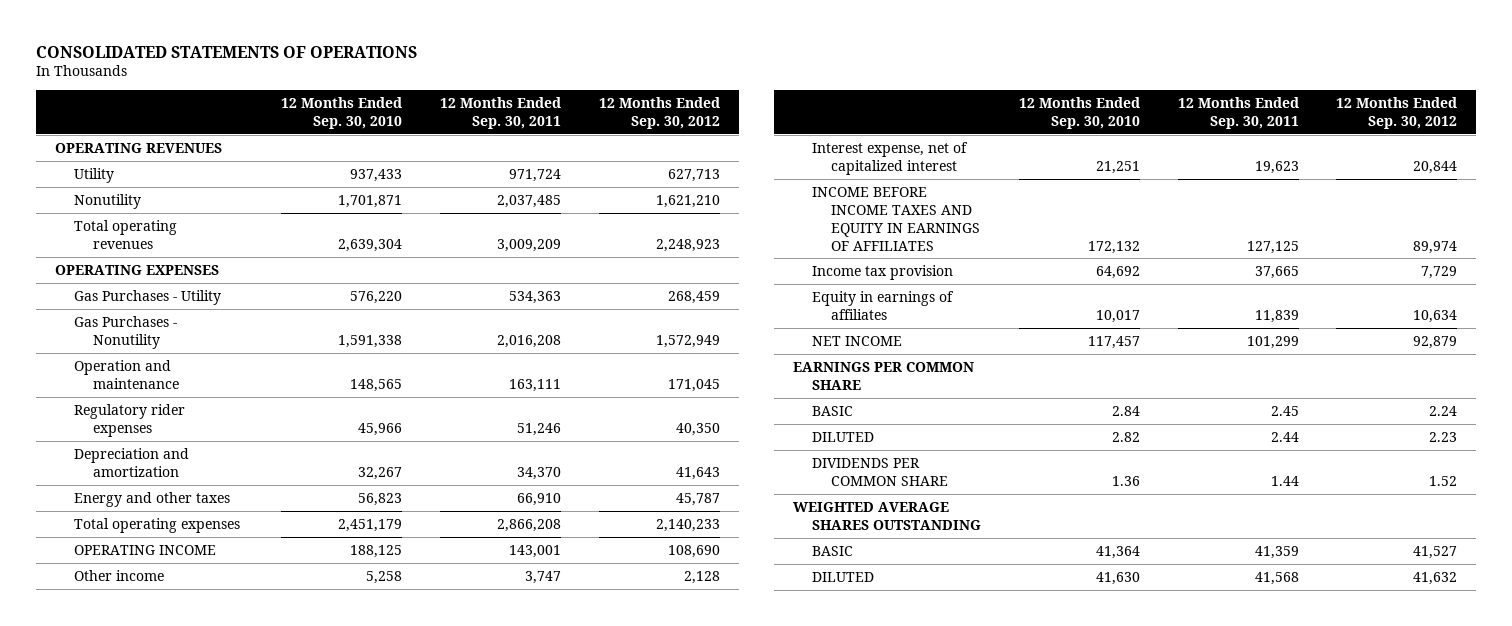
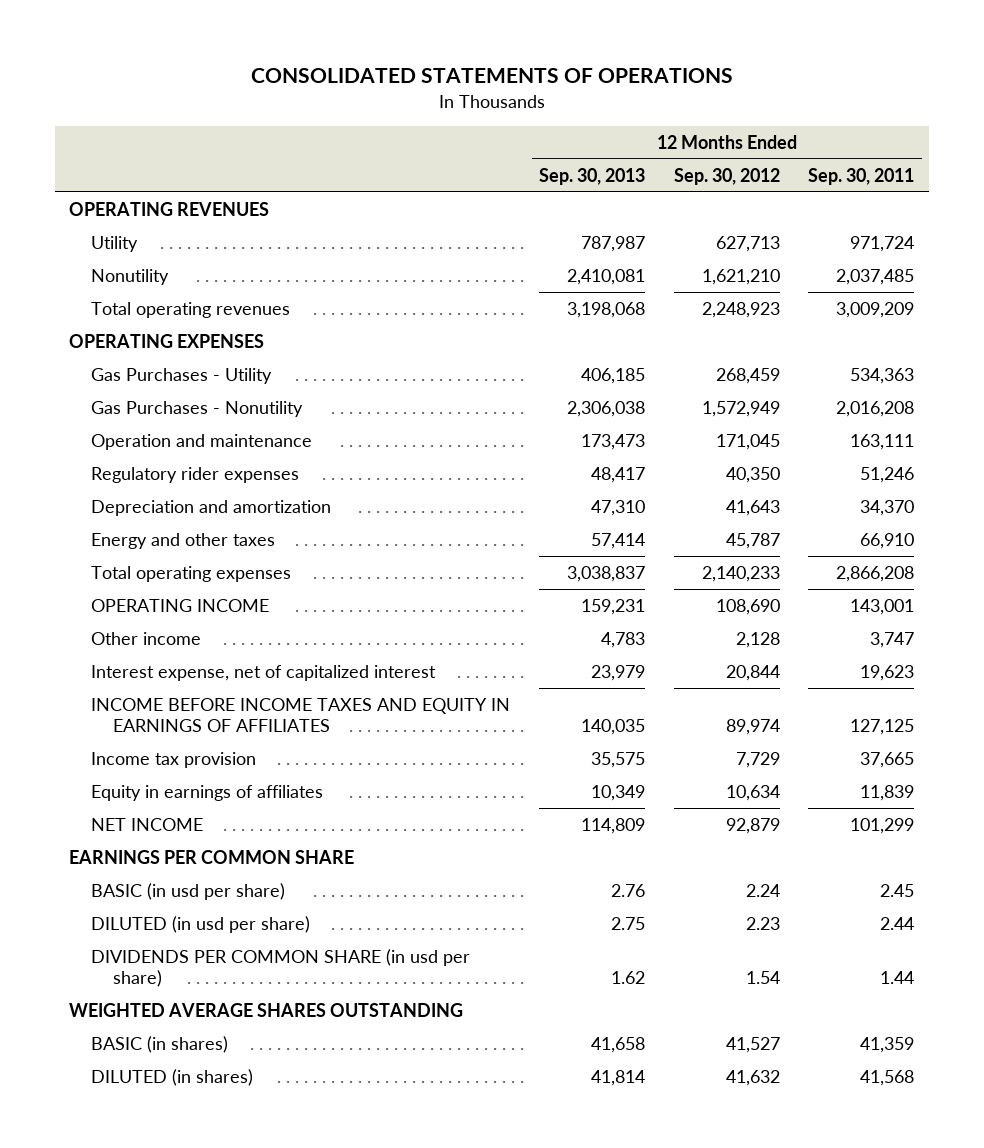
[280,97,402,129] 12 Months Ended Sep. 30, 2010 -> none
none -> [538,167,645,185] Sep. 30, 2013
[811,405,853,416] BASIC -> [90,883,285,901] BASIC (in usd per share)
[811,431,874,442] DILUTED -> [90,916,310,934] DILUTED (in usd per share)
[811,457,948,486] DIVIDENDS PER COMMON SHARE -> [90,949,470,988] DIVIDENDS PER COMMON SHARE (in usd per share)
[1429,475,1458,486] 1.52 -> [745,971,780,985] 1.54
[811,545,853,556] BASIC -> [90,1036,228,1054] BASIC (in shares)
[811,571,874,582] DILUTED -> [90,1069,253,1087] DILUTED (in shares)

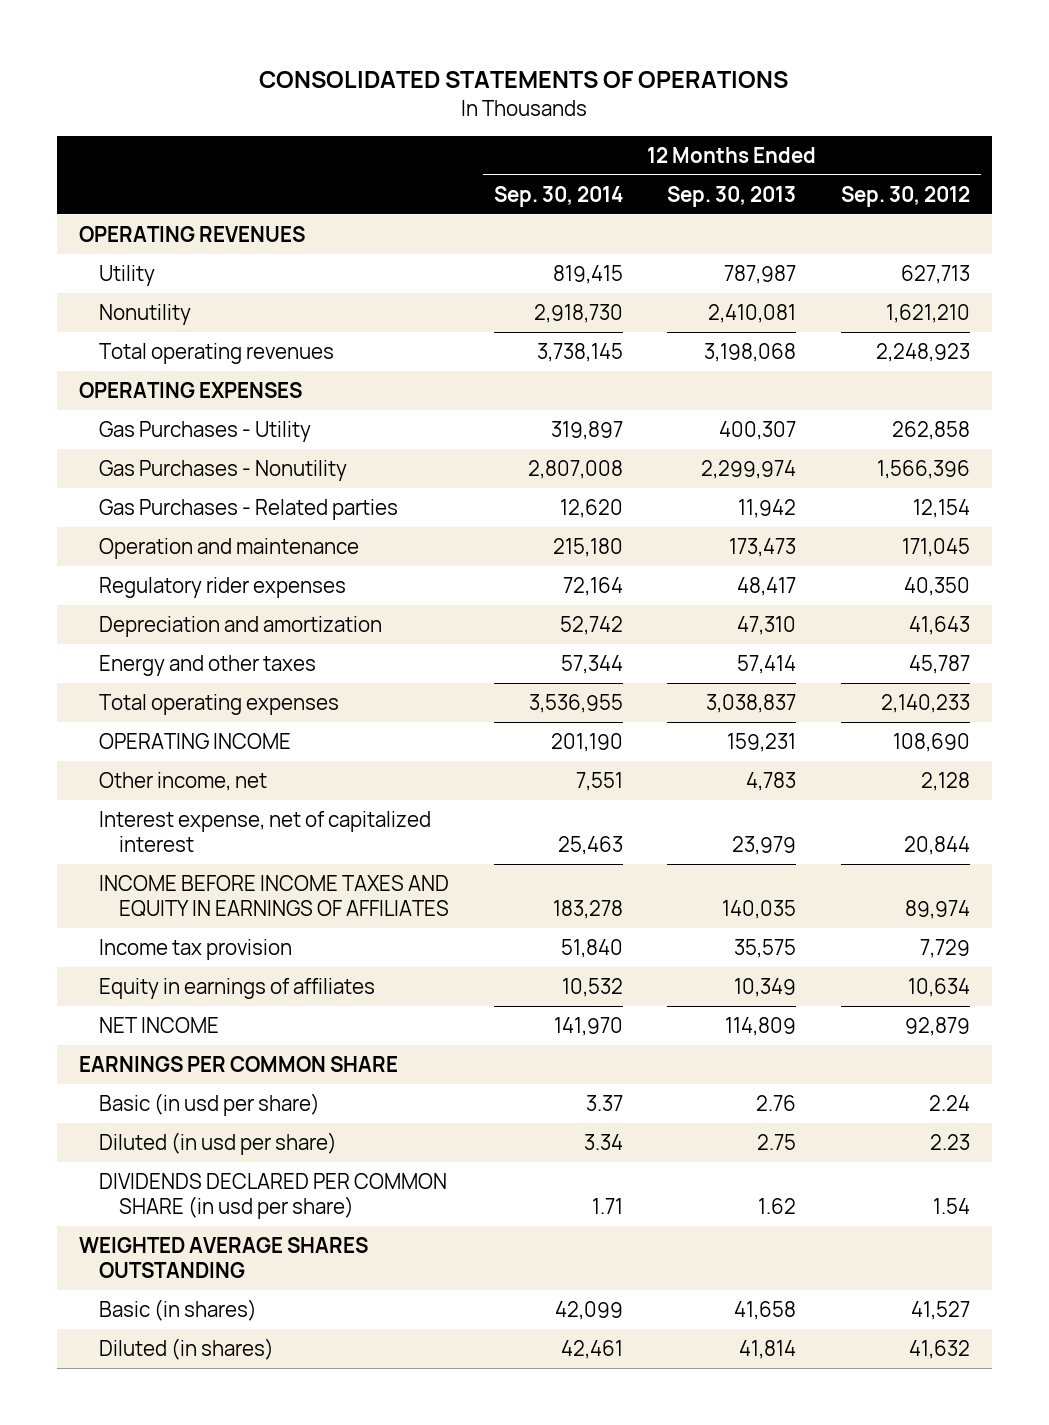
[808,167,915,185] Sep. 30, 2011 -> none
none -> [493,185,623,207] Sep. 30, 2014
[580,368,645,385] 406,185 -> [719,420,797,440] 400,307
[715,368,780,385] 268,459 -> [891,420,970,440] 262,858
[566,401,645,418] 2,306,038 -> [701,459,797,479] 2,299,974
[701,401,780,418] 1,572,949 -> [876,459,970,479] 1,566,396
none -> [99,498,399,520] Gas Purchases - Related parties
[90,632,201,646] Other income -> [99,771,268,791] Other income, net
[90,883,285,901] BASIC (in usd per share) -> [99,1092,321,1116] Basic (in usd per share)
[90,916,310,934] DILUTED (in usd per share) -> [99,1131,338,1155] Diluted (in usd per share)
[90,949,470,988] DIVIDENDS PER COMMON SHARE (in usd per share) -> [99,1172,448,1219] DIVIDENDS DECLARED PER COMMON SHARE (in usd per share)
[90,1036,228,1054] BASIC (in shares) -> [99,1298,258,1321] Basic (in shares)
[90,1069,253,1087] DILUTED (in shares) -> [99,1337,275,1360] Diluted (in shares)

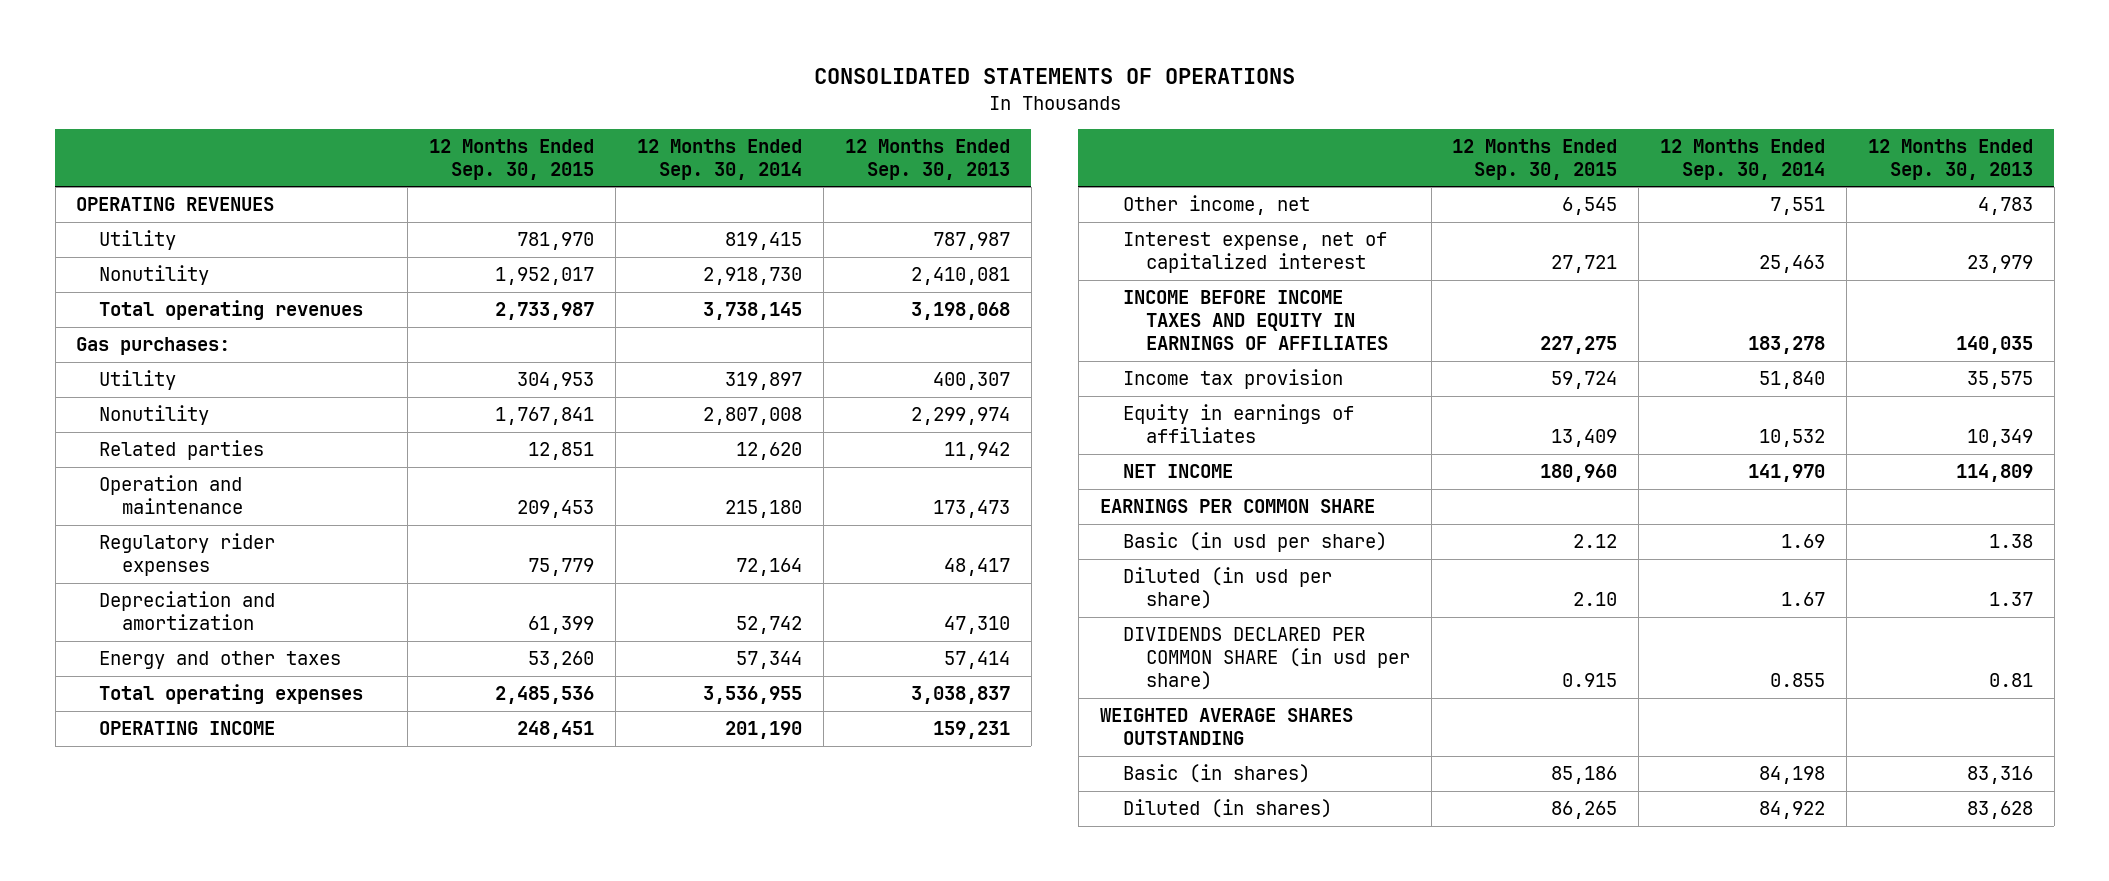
[840,185,970,207] Sep. 30, 2012 -> none
none -> [429,138,595,180] 12 Months Ended Sep. 30, 2015
[78,381,302,398] OPERATING EXPENSES -> none
none -> [76,337,231,356] Gas purchases:
[99,420,312,442] Gas Purchases - Utility -> [99,370,177,391] Utility
[99,459,348,481] Gas Purchases - Nonutility -> [99,405,210,426] Nonutility
[99,498,399,520] Gas Purchases - Related parties -> [99,440,265,461] Related parties
[585,1094,623,1111] 3.37 -> [1781,534,1826,549] 1.69
[756,1094,797,1111] 2.76 -> [1988,534,2033,549] 1.38
[583,1133,623,1150] 3.34 -> [1781,592,1826,607] 1.67
[757,1133,797,1150] 2.75 -> [1988,592,2033,607] 1.37
[591,1197,623,1214] 1.71 -> [1770,673,1826,688] 0.855
[758,1197,797,1214] 1.62 -> [1988,673,2033,688] 0.81
[554,1300,623,1320] 42,099 -> [1759,766,1826,785] 84,198
[734,1300,797,1320] 41,658 -> [1966,766,2033,785] 83,316
[560,1339,623,1359] 42,461 -> [1759,801,1826,820] 84,922
[739,1339,797,1359] 41,814 -> [1966,801,2033,820] 83,628

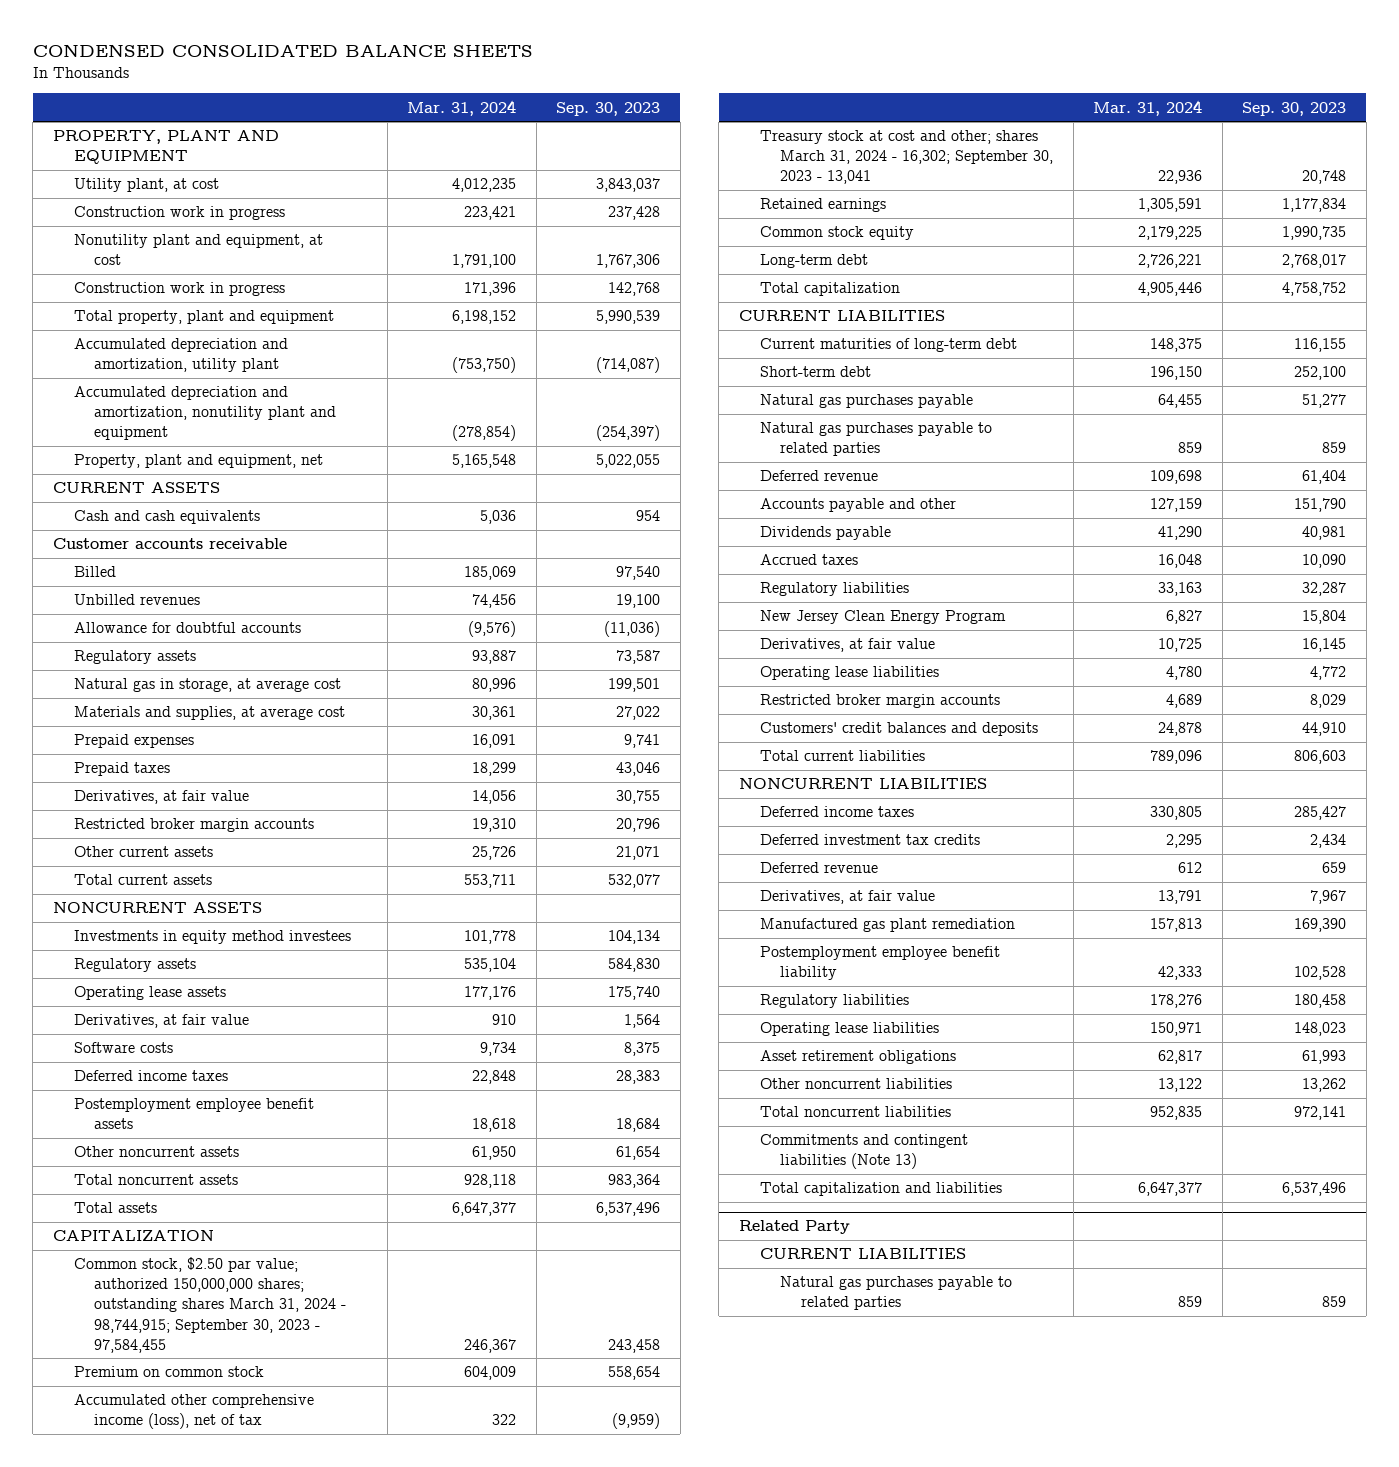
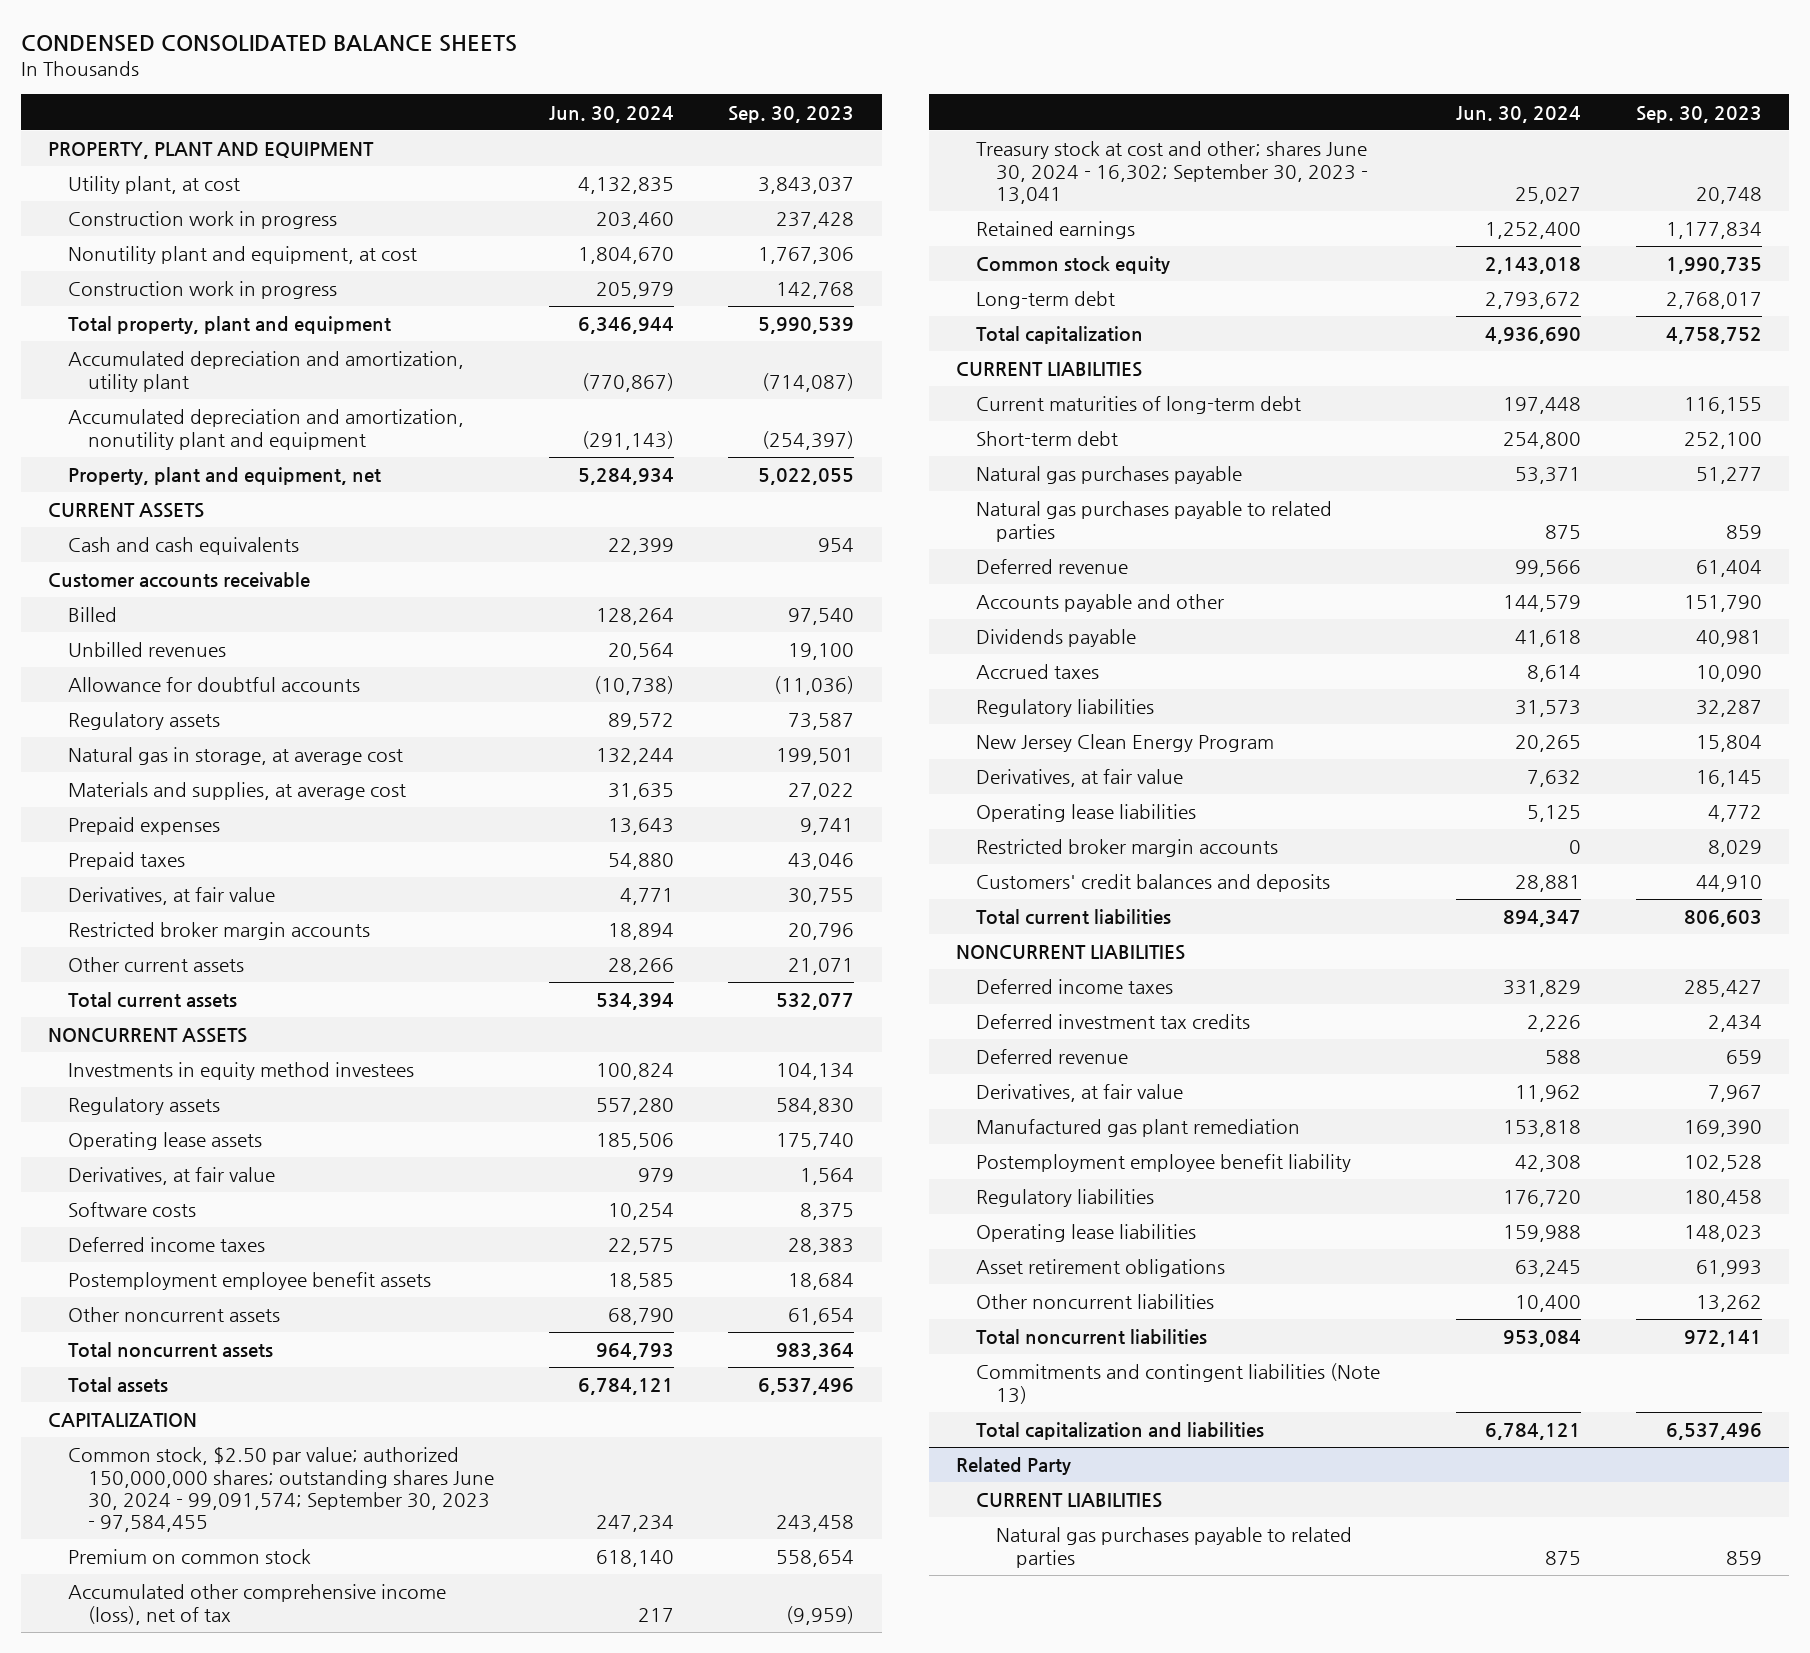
[407,99,517,116] Mar. 31, 2024 -> none
none -> [548,105,674,123] Jun. 30, 2024
[73,1257,347,1353] Common stock, $2.50 par value; authorized 150,000,000 shares; outstanding shares March 31, 2024 - 98,744,915; September 30, 2023 - 97,584,455 -> [68,1447,495,1533] Common stock, $2.50 par value; authorized 150,000,000 shares; outstanding shares June 30, 2024 - 99,091,574; September 30, 2023 - 97,584,455
[759,130,1054,185] Treasury stock at cost and other; shares March 31, 2024 - 16,302; September 30, 2023 - 13,041 -> [975,141,1368,204] Treasury stock at cost and other; shares June 30, 2024 - 16,302; September 30, 2023 - 13,041

